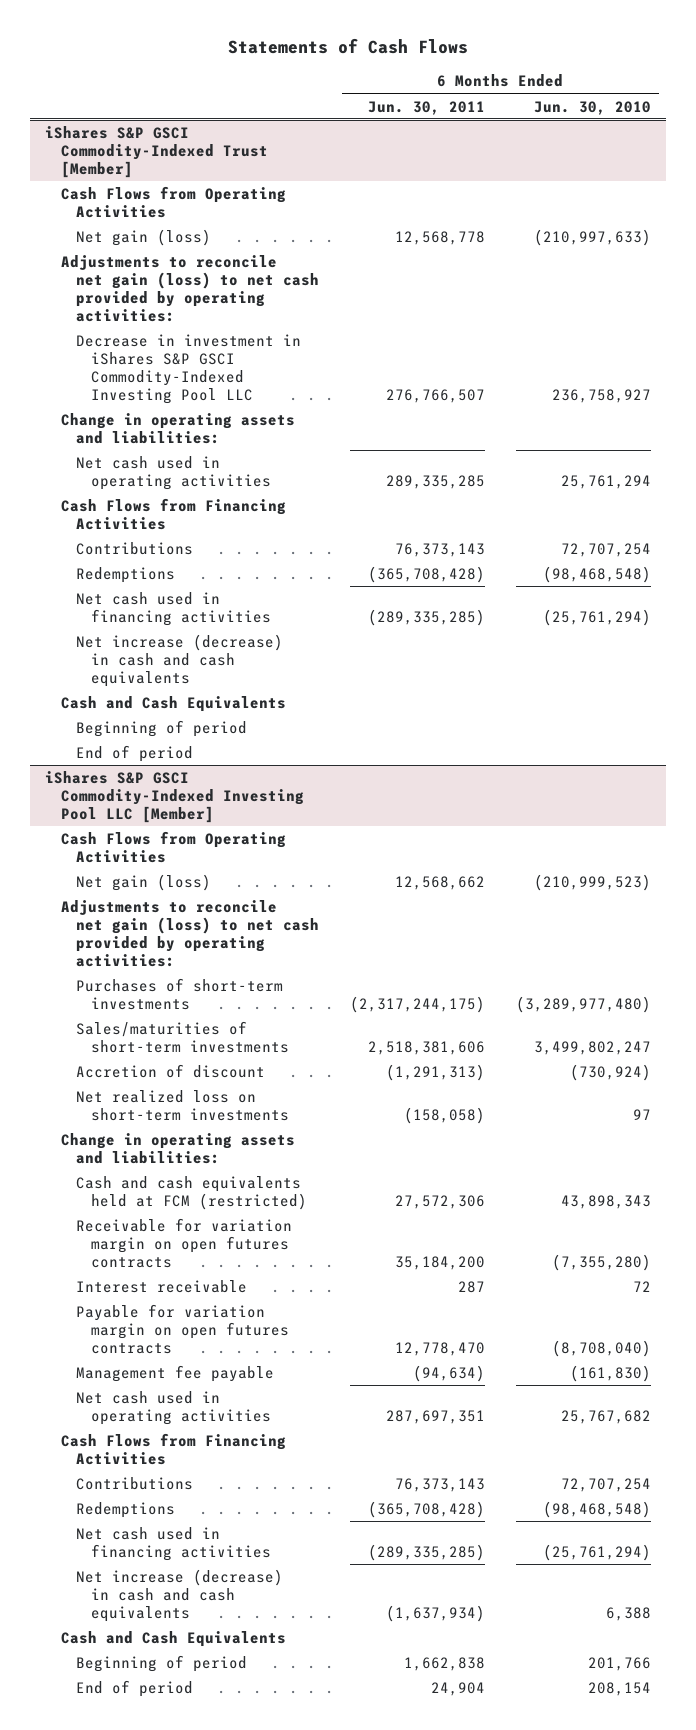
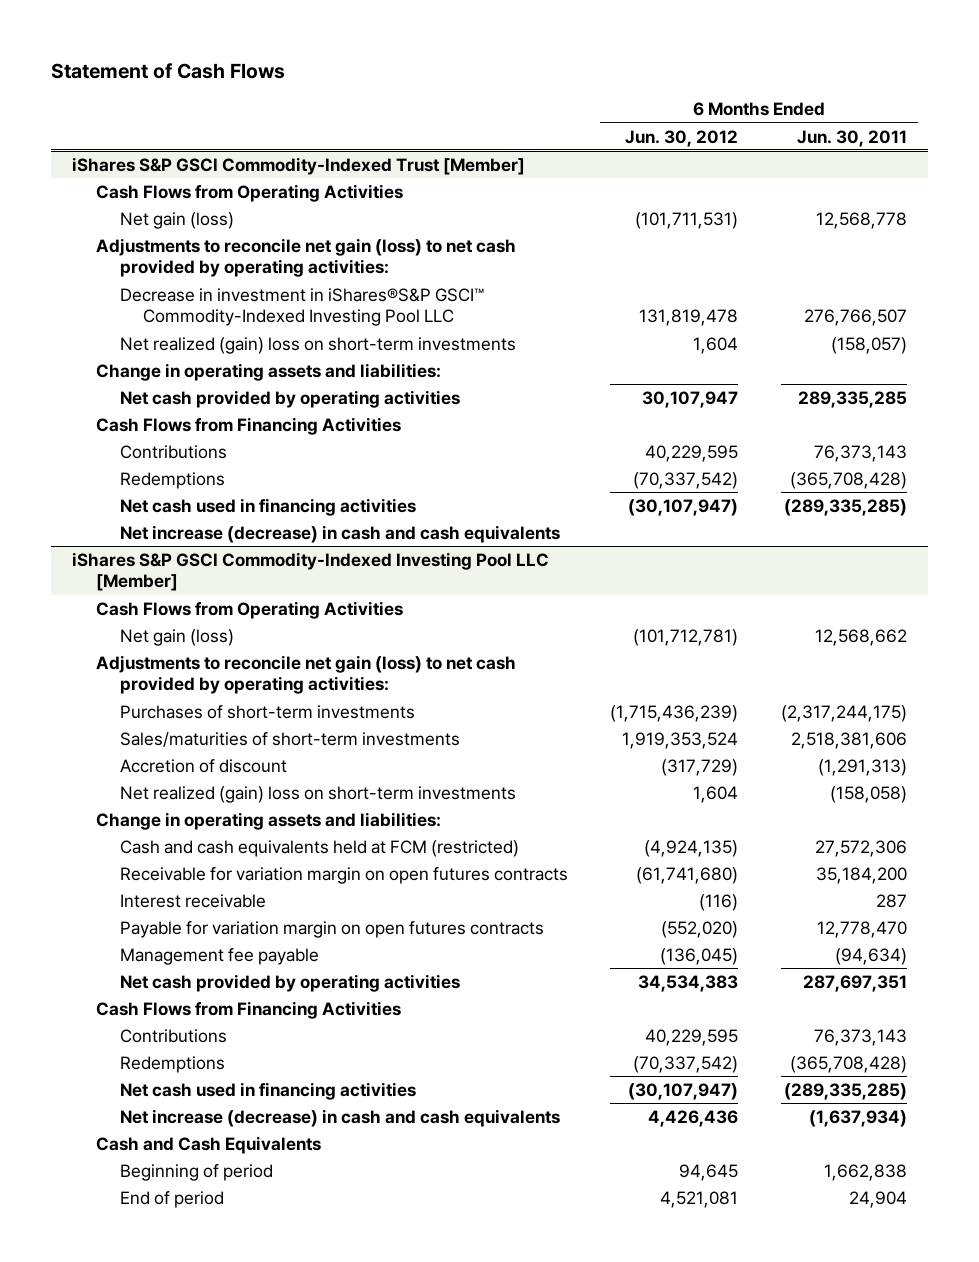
[228,38,469,55] Statements of Cash Flows -> [50,63,285,80] Statement of Cash Flows
[533,100,651,115] Jun. 30, 2010 -> none
none -> [625,129,739,147] Jun. 30, 2012
[75,333,301,404] Decrease in investment in iShares S&P GSCI Commodity-Indexed Investing Pool LLC -> [119,287,484,327] Decrease in investment in iShares®S&P GSCI™ Commodity-Indexed Investing Pool LLC
none -> [119,336,516,354] Net realized (gain) loss on short-term investments
[75,455,272,490] Net cash used in operating activities -> [119,389,460,408] Net cash provided by operating activities
[60,695,286,712] Cash and Cash Equivalents -> none
[75,719,247,737] Beginning of period -> none
[75,744,193,762] End of period -> none
[75,1089,290,1121] Net realized loss on short-term investments -> [119,785,516,803] Net realized (gain) loss on short-term investments
[75,1390,272,1425] Net cash used in operating activities -> [119,973,460,992] Net cash provided by operating activities

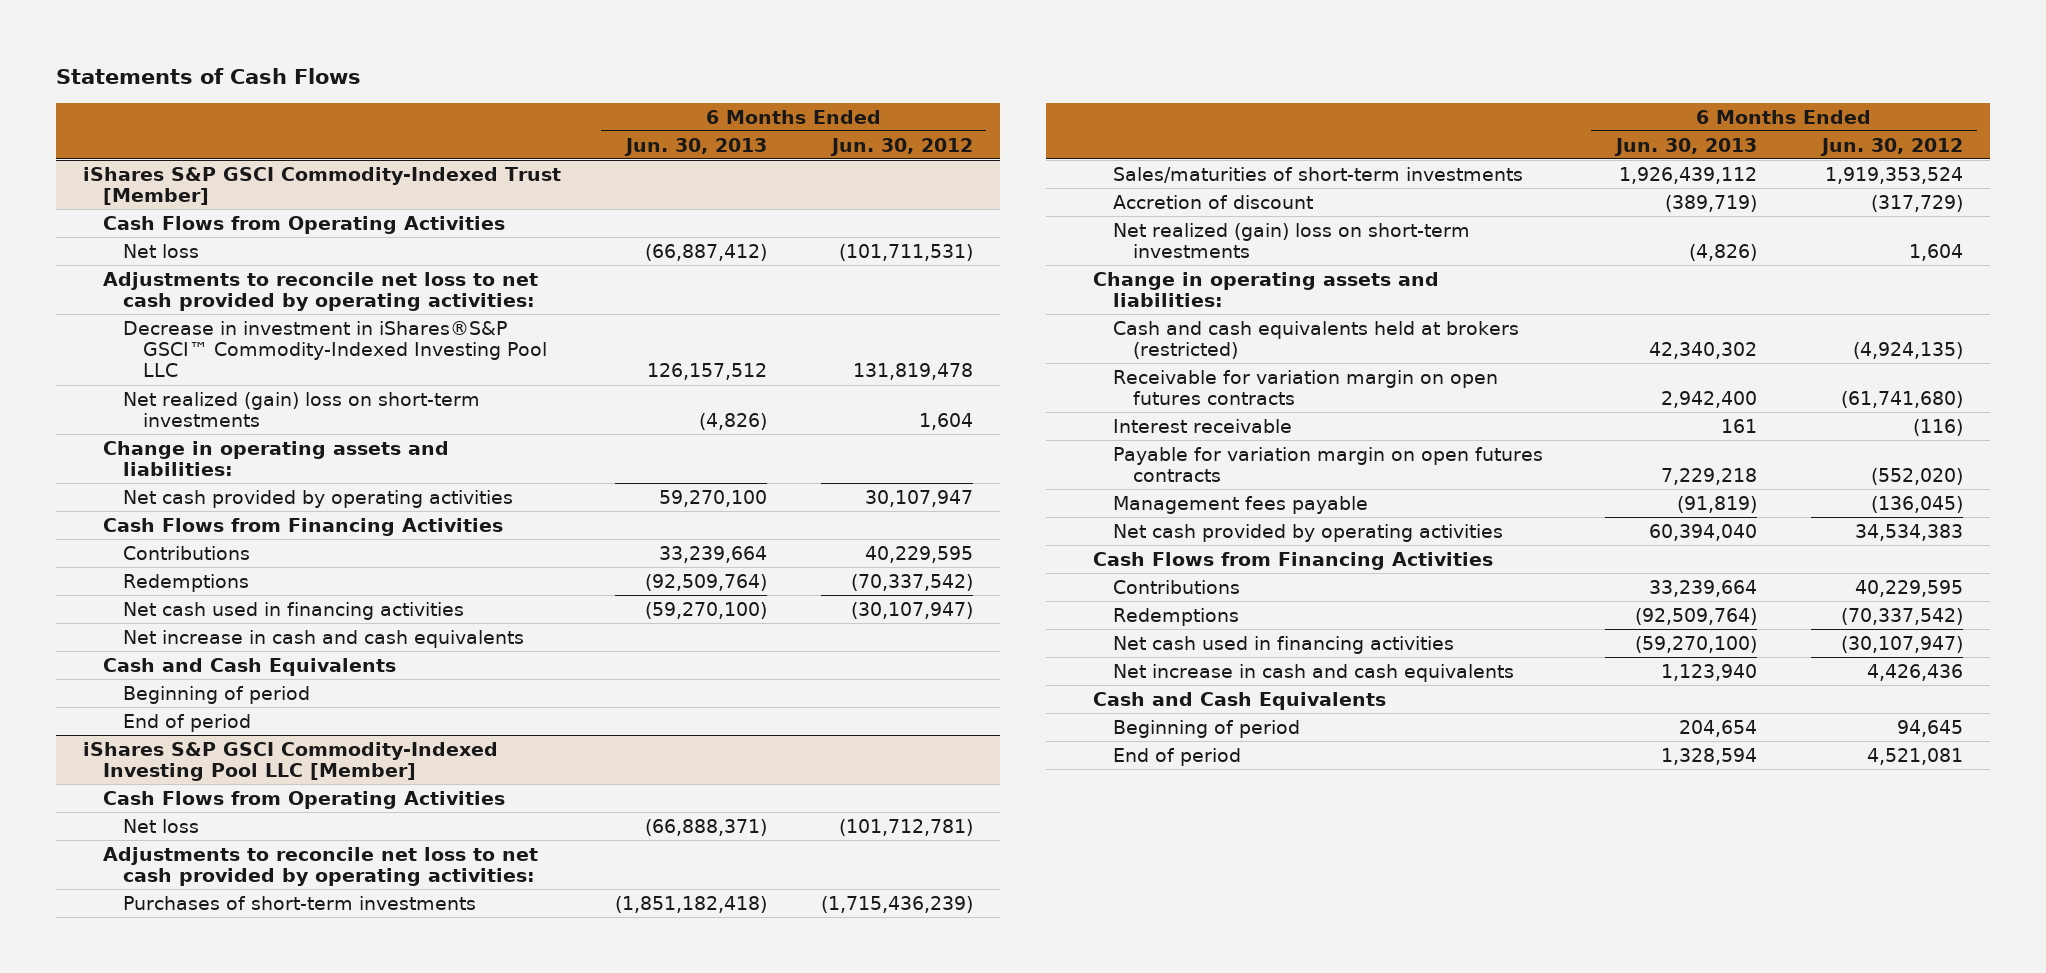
[50,63,285,80] Statement of Cash Flows -> [55,68,361,85] Statements of Cash Flows
[796,129,907,147] Jun. 30, 2011 -> none
none -> [623,137,767,156] Jun. 30, 2013
[119,211,234,229] Net gain (loss) -> [122,243,199,258] Net loss
[95,237,516,278] Adjustments to reconcile net gain (loss) to net cash provided by operating activities: -> [102,271,538,312] Adjustments to reconcile net loss to net cash provided by operating activities:
[119,524,560,543] Net increase (decrease) in cash and cash equivalents -> [122,629,524,648] Net increase in cash and cash equivalents
none -> [102,657,396,676] Cash and Cash Equivalents
none -> [122,685,310,704] Beginning of period
none -> [122,713,251,732] End of period
[119,628,234,646] Net gain (loss) -> [122,818,199,833] Net loss
[95,654,516,695] Adjustments to reconcile net gain (loss) to net cash provided by operating activities: -> [102,846,538,887] Adjustments to reconcile net loss to net cash provided by operating activities:
[119,839,519,857] Cash and cash equivalents held at FCM (restricted) -> [1112,320,1519,360] Cash and cash equivalents held at brokers (restricted)
[119,947,319,965] Management fee payable -> [1112,495,1368,514] Management fees payable
[119,1108,560,1127] Net increase (decrease) in cash and cash equivalents -> [1112,663,1514,682] Net increase in cash and cash equivalents

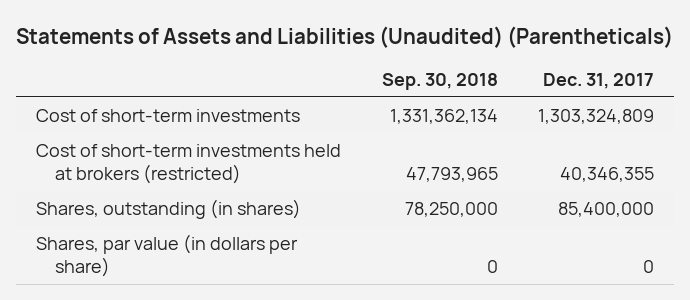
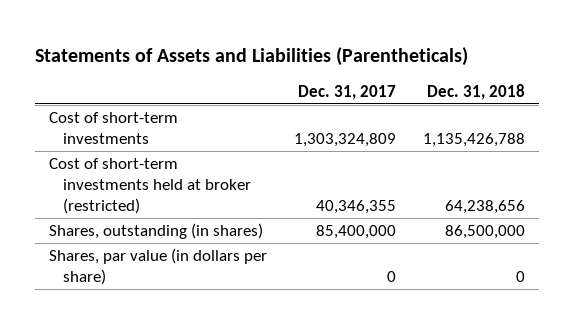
[16,25,674,48] Statements of Assets and Liabilities (Unaudited) (Parentheticals) -> [35,46,469,66] Statements of Assets and Liabilities (Parentheticals)
[381,72,498,90] Sep. 30, 2018 -> none
none -> [427,83,526,100] Dec. 31, 2018
[36,143,342,184] Cost of short-term investments held at brokers (restricted) -> [48,158,251,215] Cost of short-term investments held at broker (restricted)

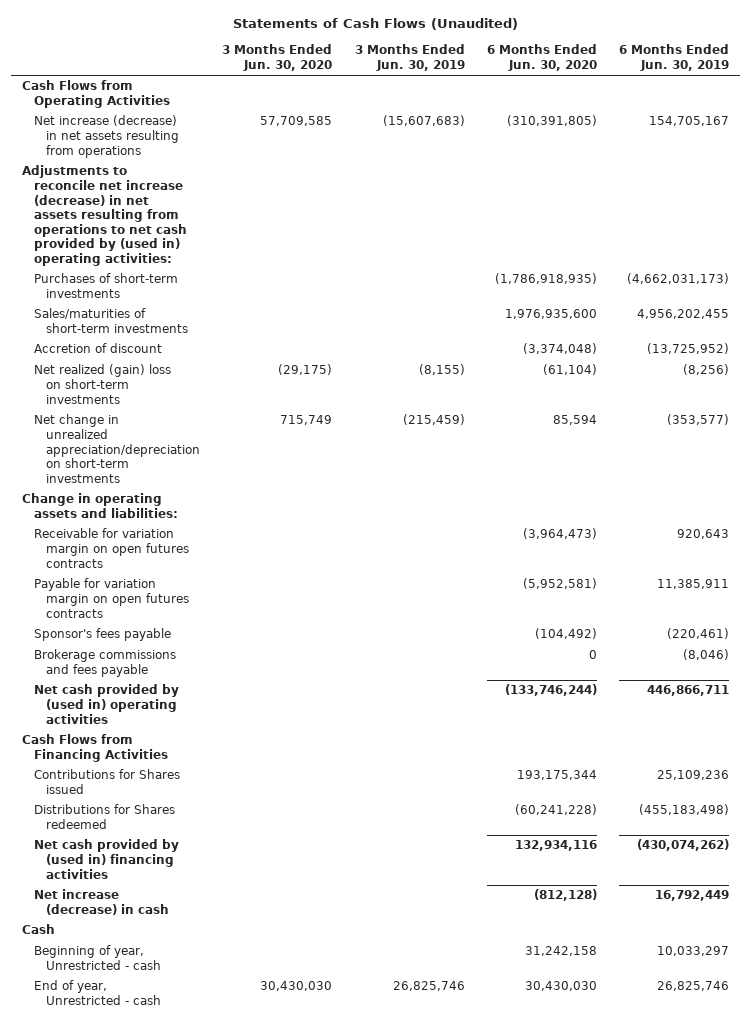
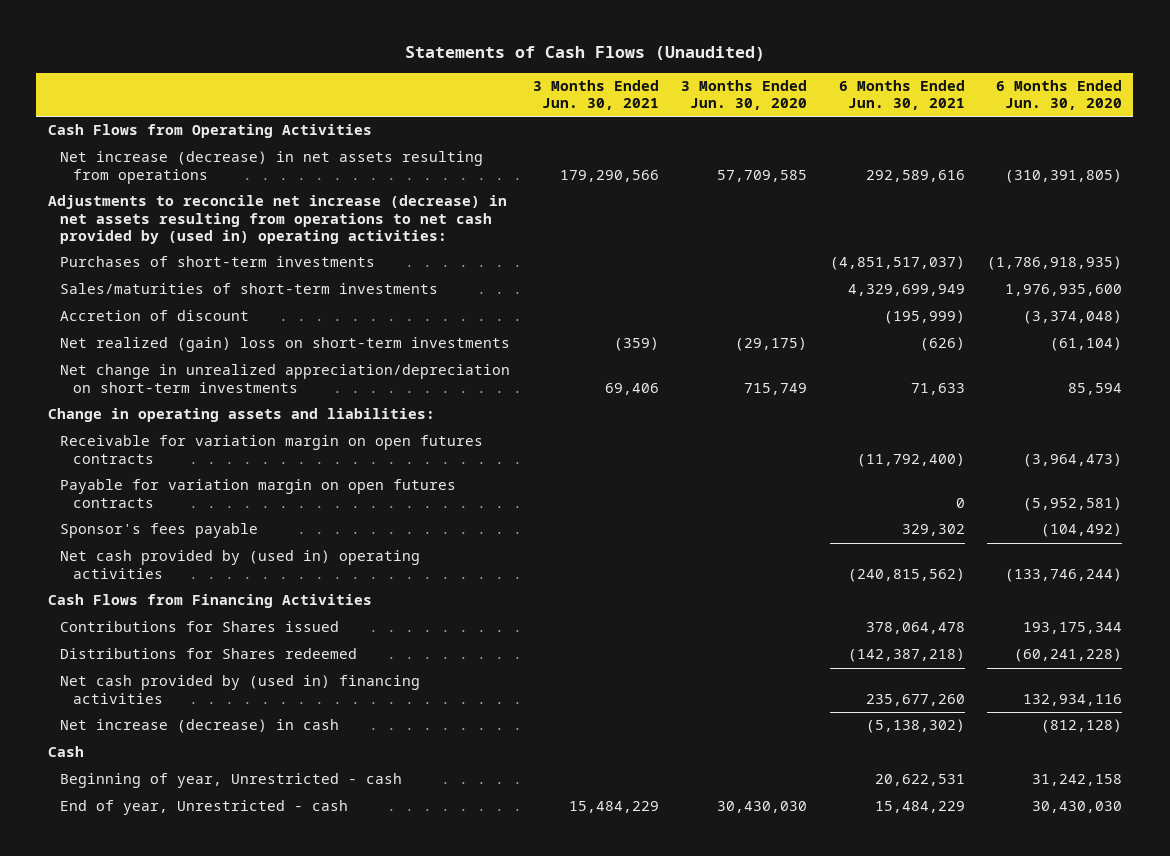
[354,44,465,71] 3 Months Ended Jun. 30, 2019 -> none
[619,44,730,71] 6 Months Ended Jun. 30, 2019 -> none
none -> [532,80,659,111] 3 Months Ended Jun. 30, 2021
none -> [838,80,965,111] 6 Months Ended Jun. 30, 2021
[33,649,176,678] Brokerage commissions and fees payable -> none

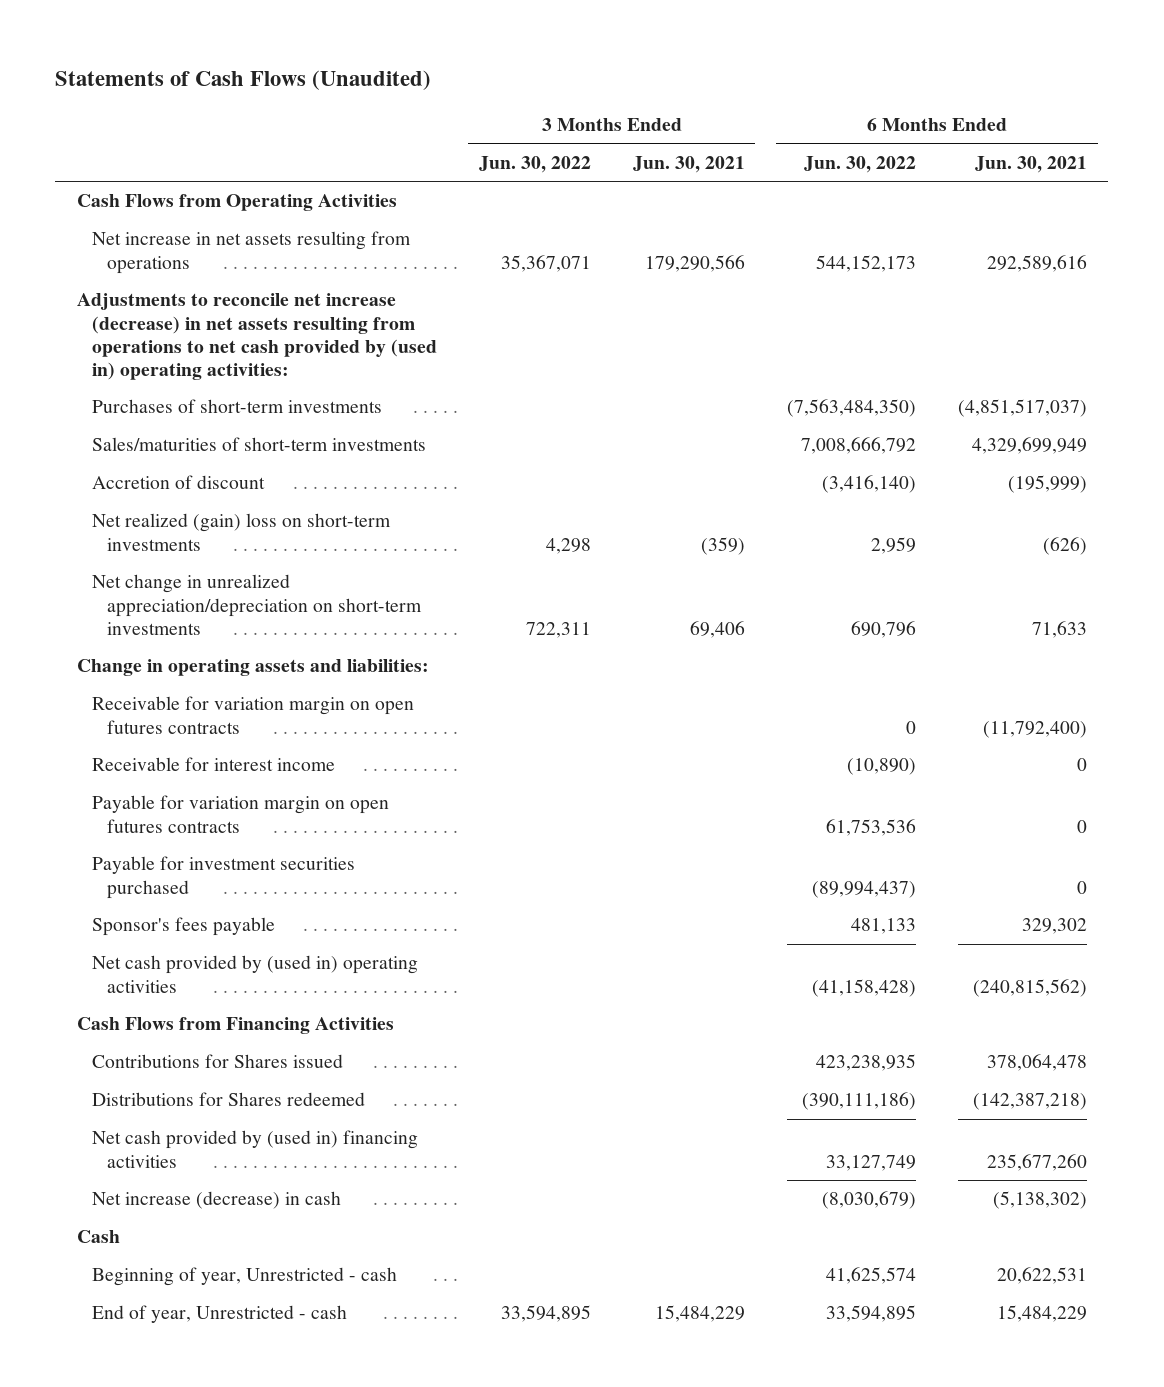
[681,80,808,111] 3 Months Ended Jun. 30, 2020 -> none
[996,80,1123,111] 6 Months Ended Jun. 30, 2020 -> none
none -> [478,155,591,173] Jun. 30, 2022
none -> [803,155,916,173] Jun. 30, 2022
[60,151,484,184] Net increase (decrease) in net assets resulting from operations -> [91,231,411,274] Net increase in net assets resulting from operations
none -> [91,757,335,772] Receivable for interest income
none -> [91,856,355,899] Payable for investment securities purchased

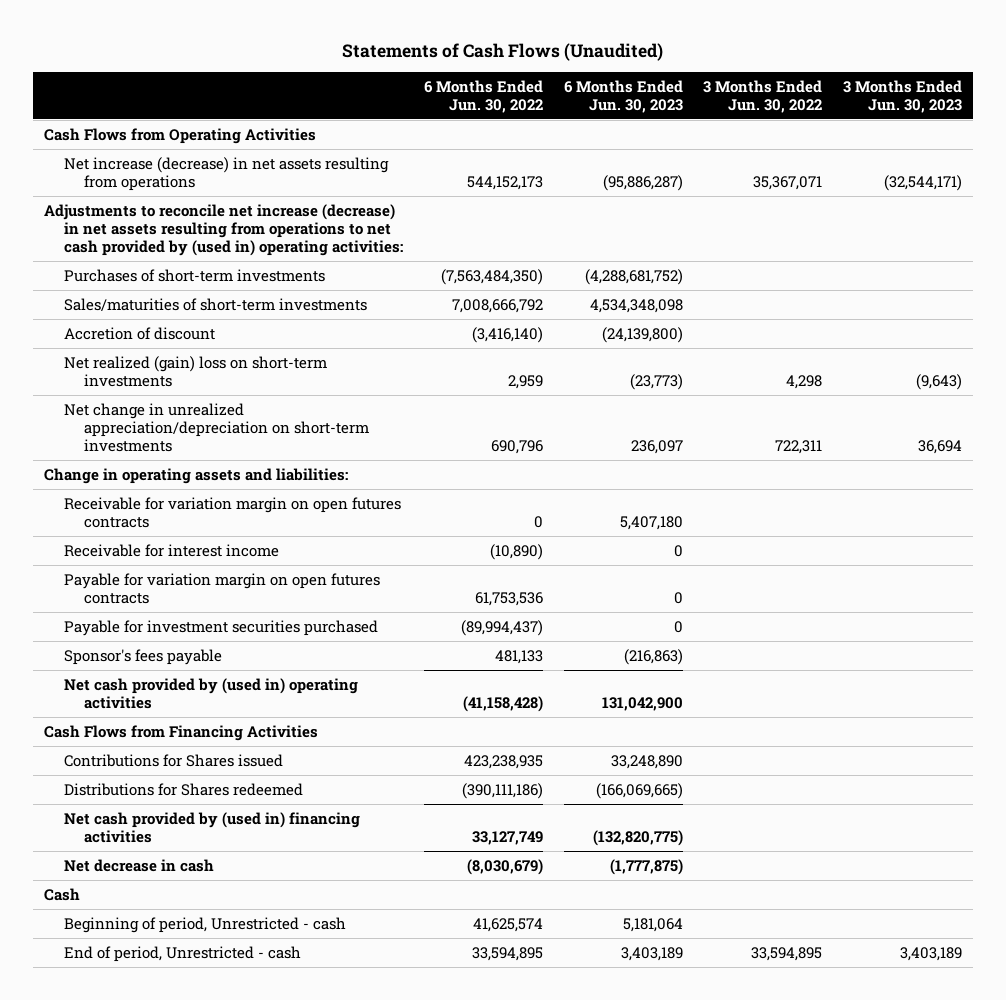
[632,155,745,173] Jun. 30, 2021 -> none
[974,155,1087,173] Jun. 30, 2021 -> none
none -> [563,79,683,113] 6 Months Ended Jun. 30, 2023
none -> [843,79,963,113] 3 Months Ended Jun. 30, 2023
[91,231,411,274] Net increase in net assets resulting from operations -> [63,156,389,192] Net increase (decrease) in net assets resulting from operations
[91,1191,341,1210] Net increase (decrease) in cash -> [63,858,214,872] Net decrease in cash
[91,1267,397,1287] Beginning of year, Unrestricted - cash -> [63,916,346,933] Beginning of period, Unrestricted - cash
[91,1305,347,1324] End of year, Unrestricted - cash -> [63,945,301,962] End of period, Unrestricted - cash

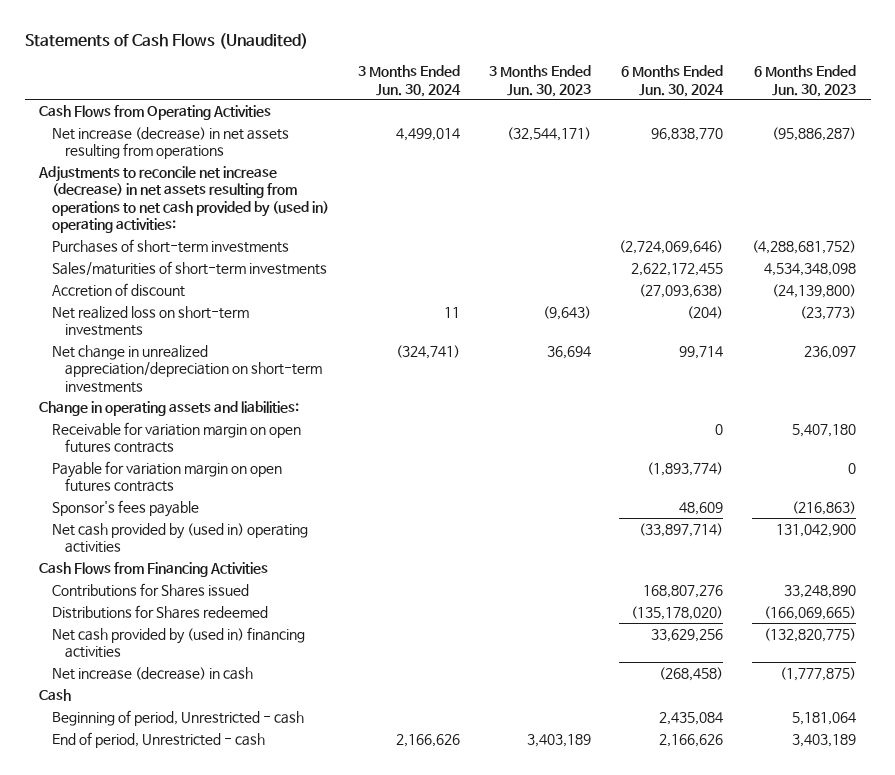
[423,79,543,113] 6 Months Ended Jun. 30, 2022 -> none
[703,79,823,113] 3 Months Ended Jun. 30, 2022 -> none
none -> [357,65,461,97] 3 Months Ended Jun. 30, 2024
none -> [621,65,725,97] 6 Months Ended Jun. 30, 2024
[63,355,327,388] Net realized (gain) loss on short-term investments -> [52,305,250,337] Net realized loss on short-term investments
[63,543,279,557] Receivable for interest income -> none
[63,619,378,636] Payable for investment securities purchased -> none
[63,858,214,872] Net decrease in cash -> [52,666,254,680] Net increase (decrease) in cash

